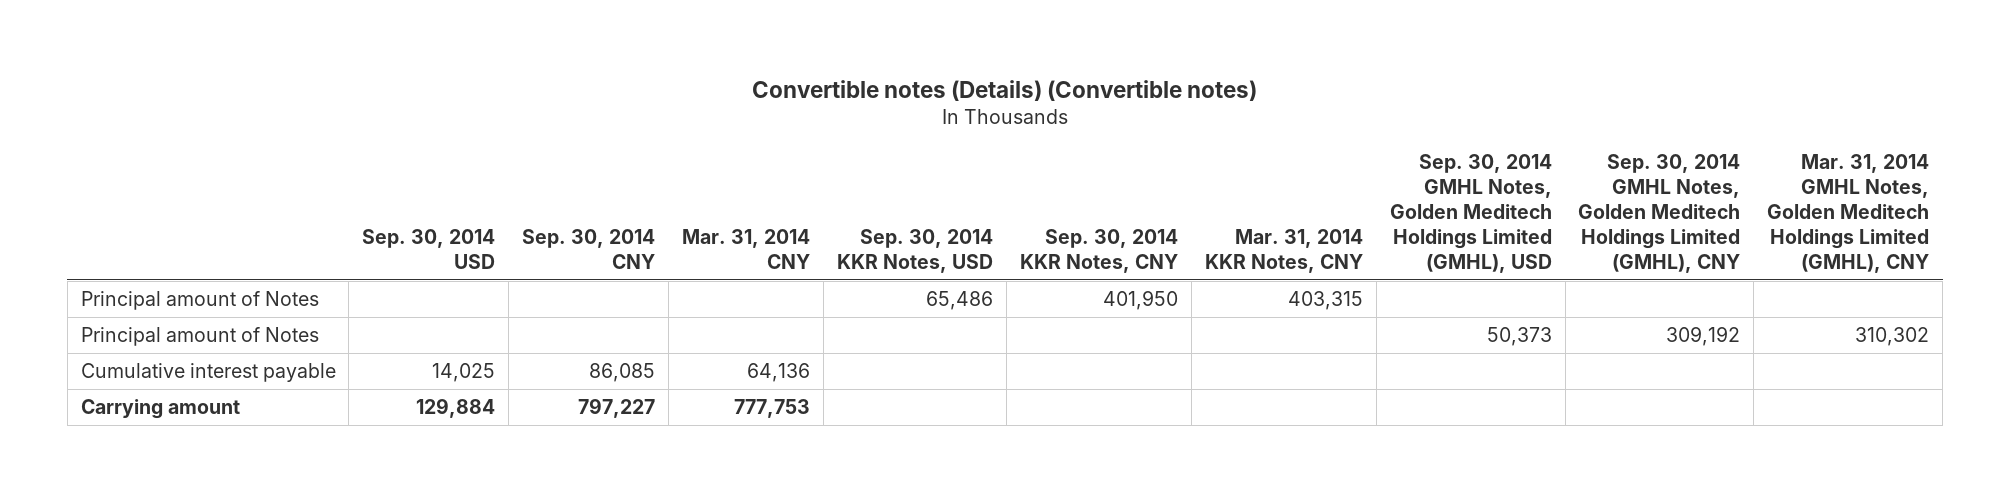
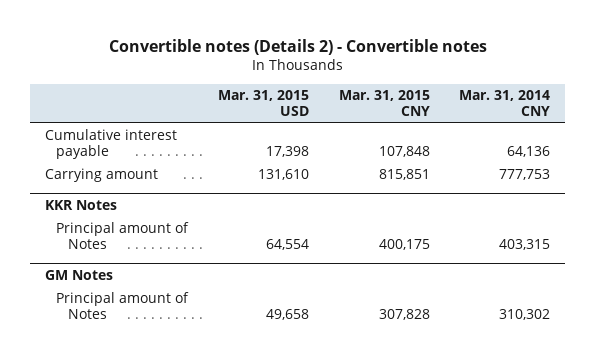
[751,79,1257,101] Convertible notes (Details) (Convertible notes) -> [108,38,487,55] Convertible notes (Details 2) - Convertible notes
[362,228,496,269] Sep. 30, 2014 USD -> none
[522,228,656,269] Sep. 30, 2014 CNY -> none
[836,228,993,273] Sep. 30, 2014 KKR Notes, USD -> none
[1019,228,1178,273] Sep. 30, 2014 KKR Notes, CNY -> none
[1204,228,1363,273] Mar. 31, 2014 KKR Notes, CNY -> none
[1389,153,1552,273] Sep. 30, 2014 GMHL Notes, Golden Meditech Holdings Limited (GMHL), USD -> none
[1578,153,1741,273] Sep. 30, 2014 GMHL Notes, Golden Meditech Holdings Limited (GMHL), CNY -> none
[1767,153,1930,273] Mar. 31, 2014 GMHL Notes, Golden Meditech Holdings Limited (GMHL), CNY -> none
none -> [218,90,310,117] Mar. 31, 2015 USD
none -> [338,90,430,117] Mar. 31, 2015 CNY
[80,291,319,311] Principal amount of Notes -> none
[80,327,319,347] Principal amount of Notes -> none
none -> [45,200,118,211] KKR Notes
none -> [56,222,190,250] Principal amount of Notes
none -> [45,270,114,281] GM Notes
none -> [56,292,190,320] Principal amount of Notes

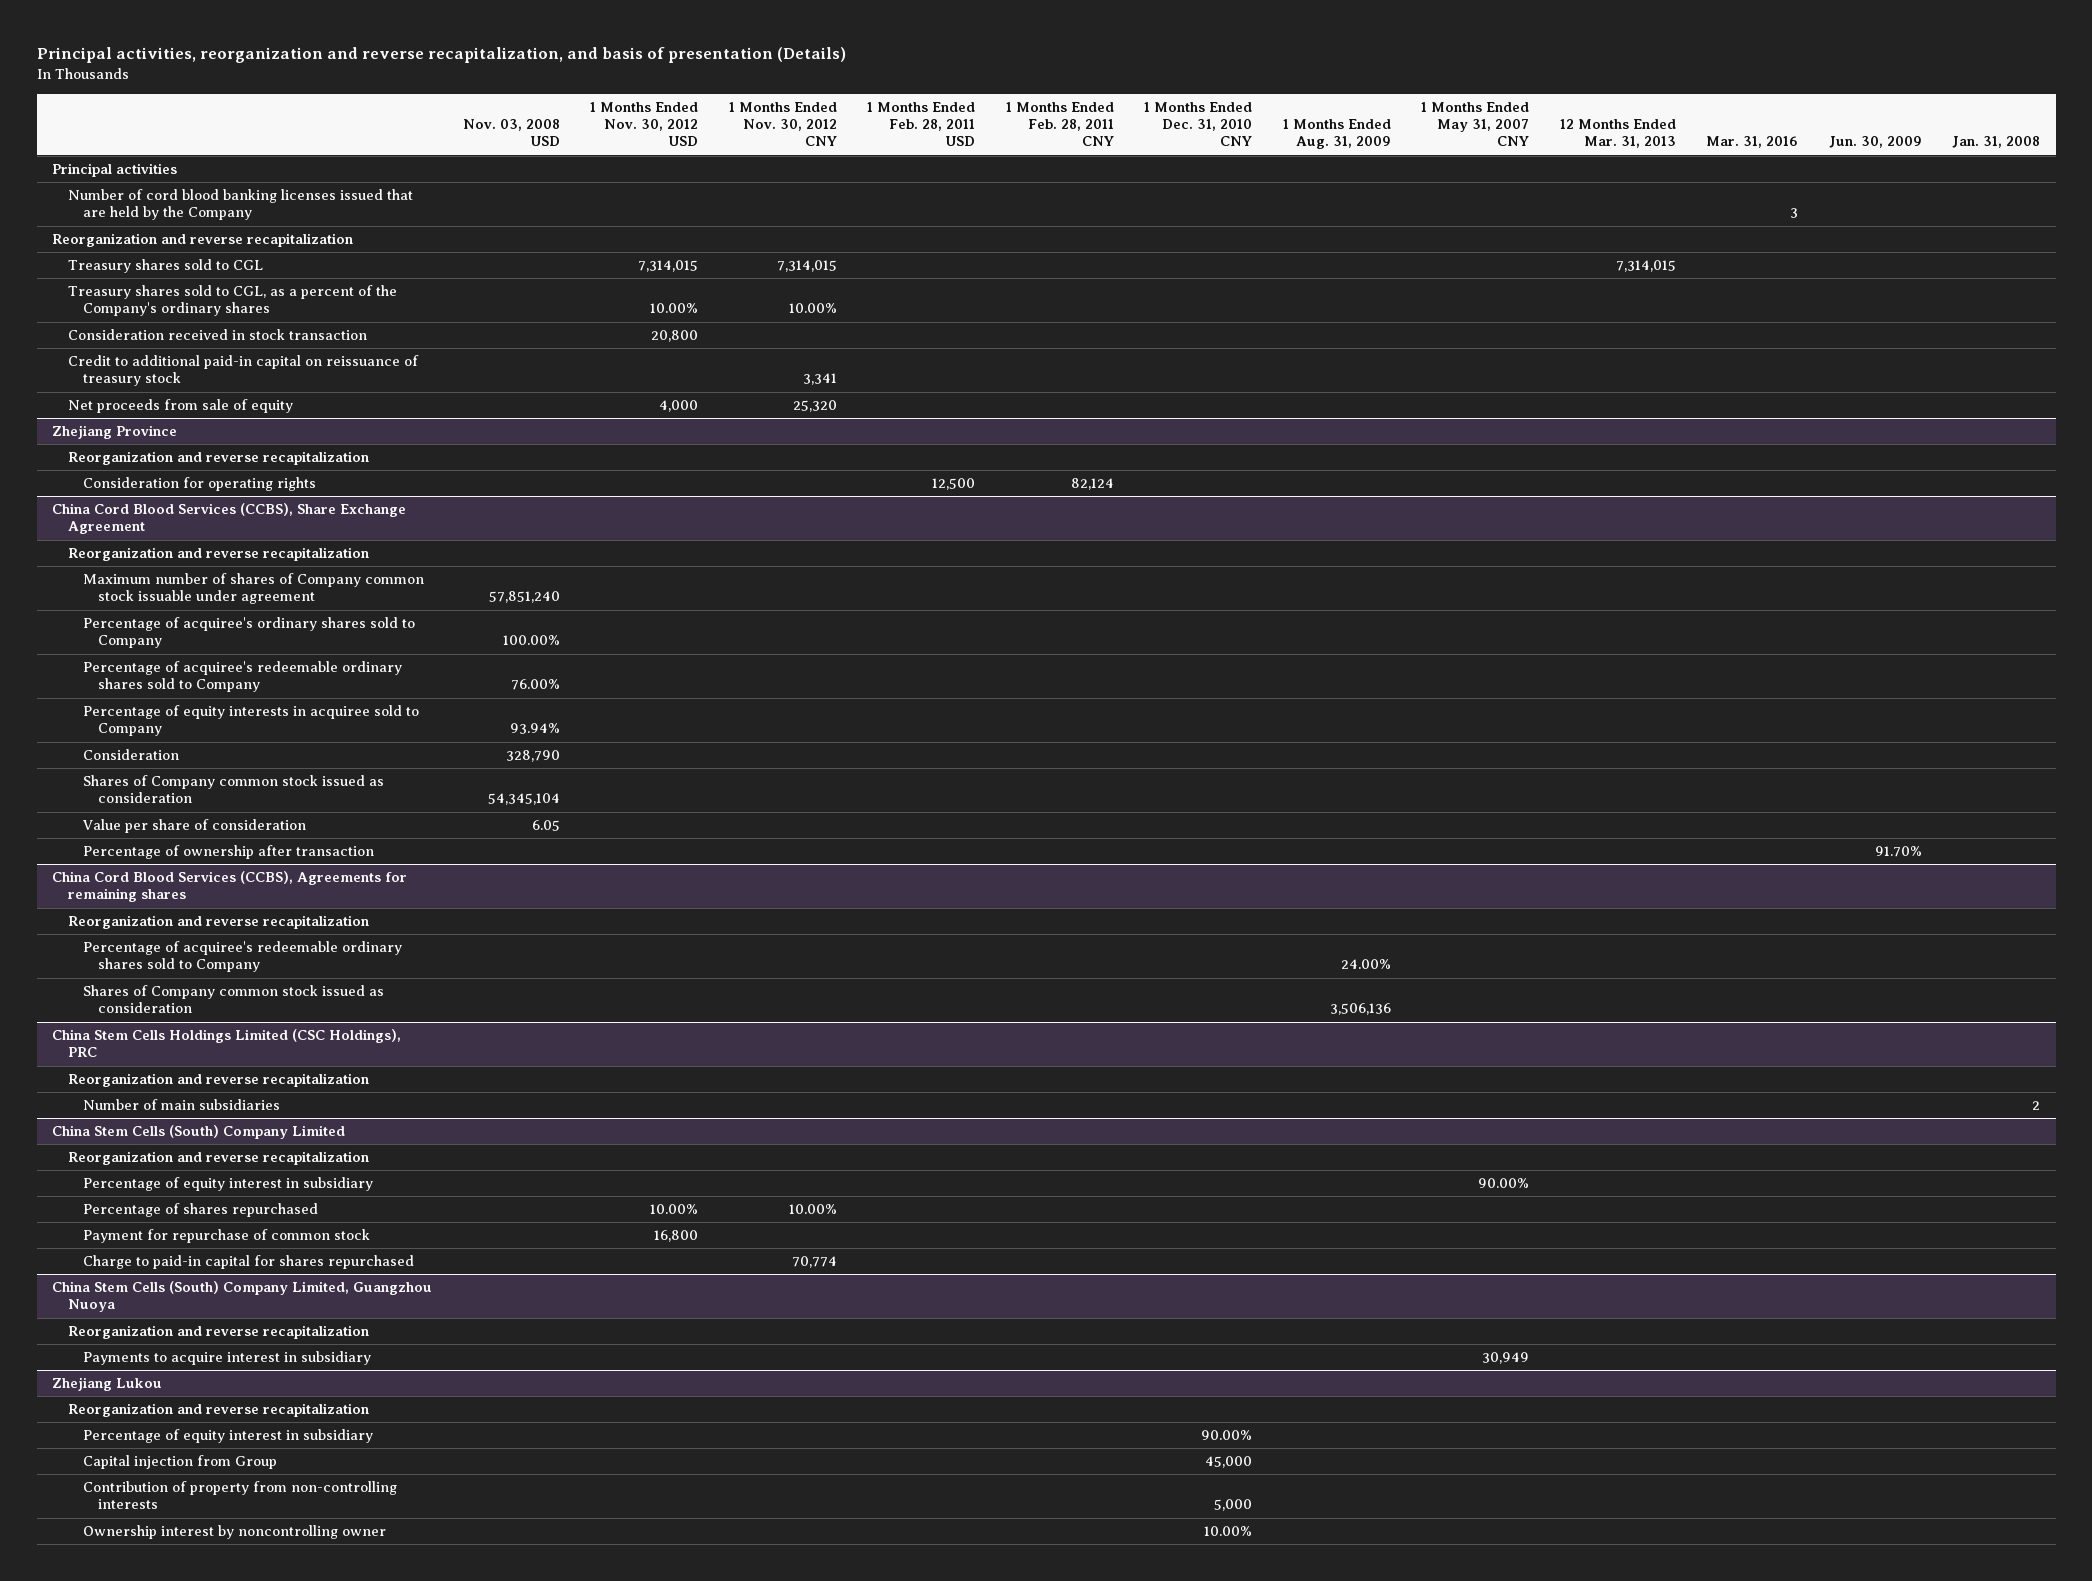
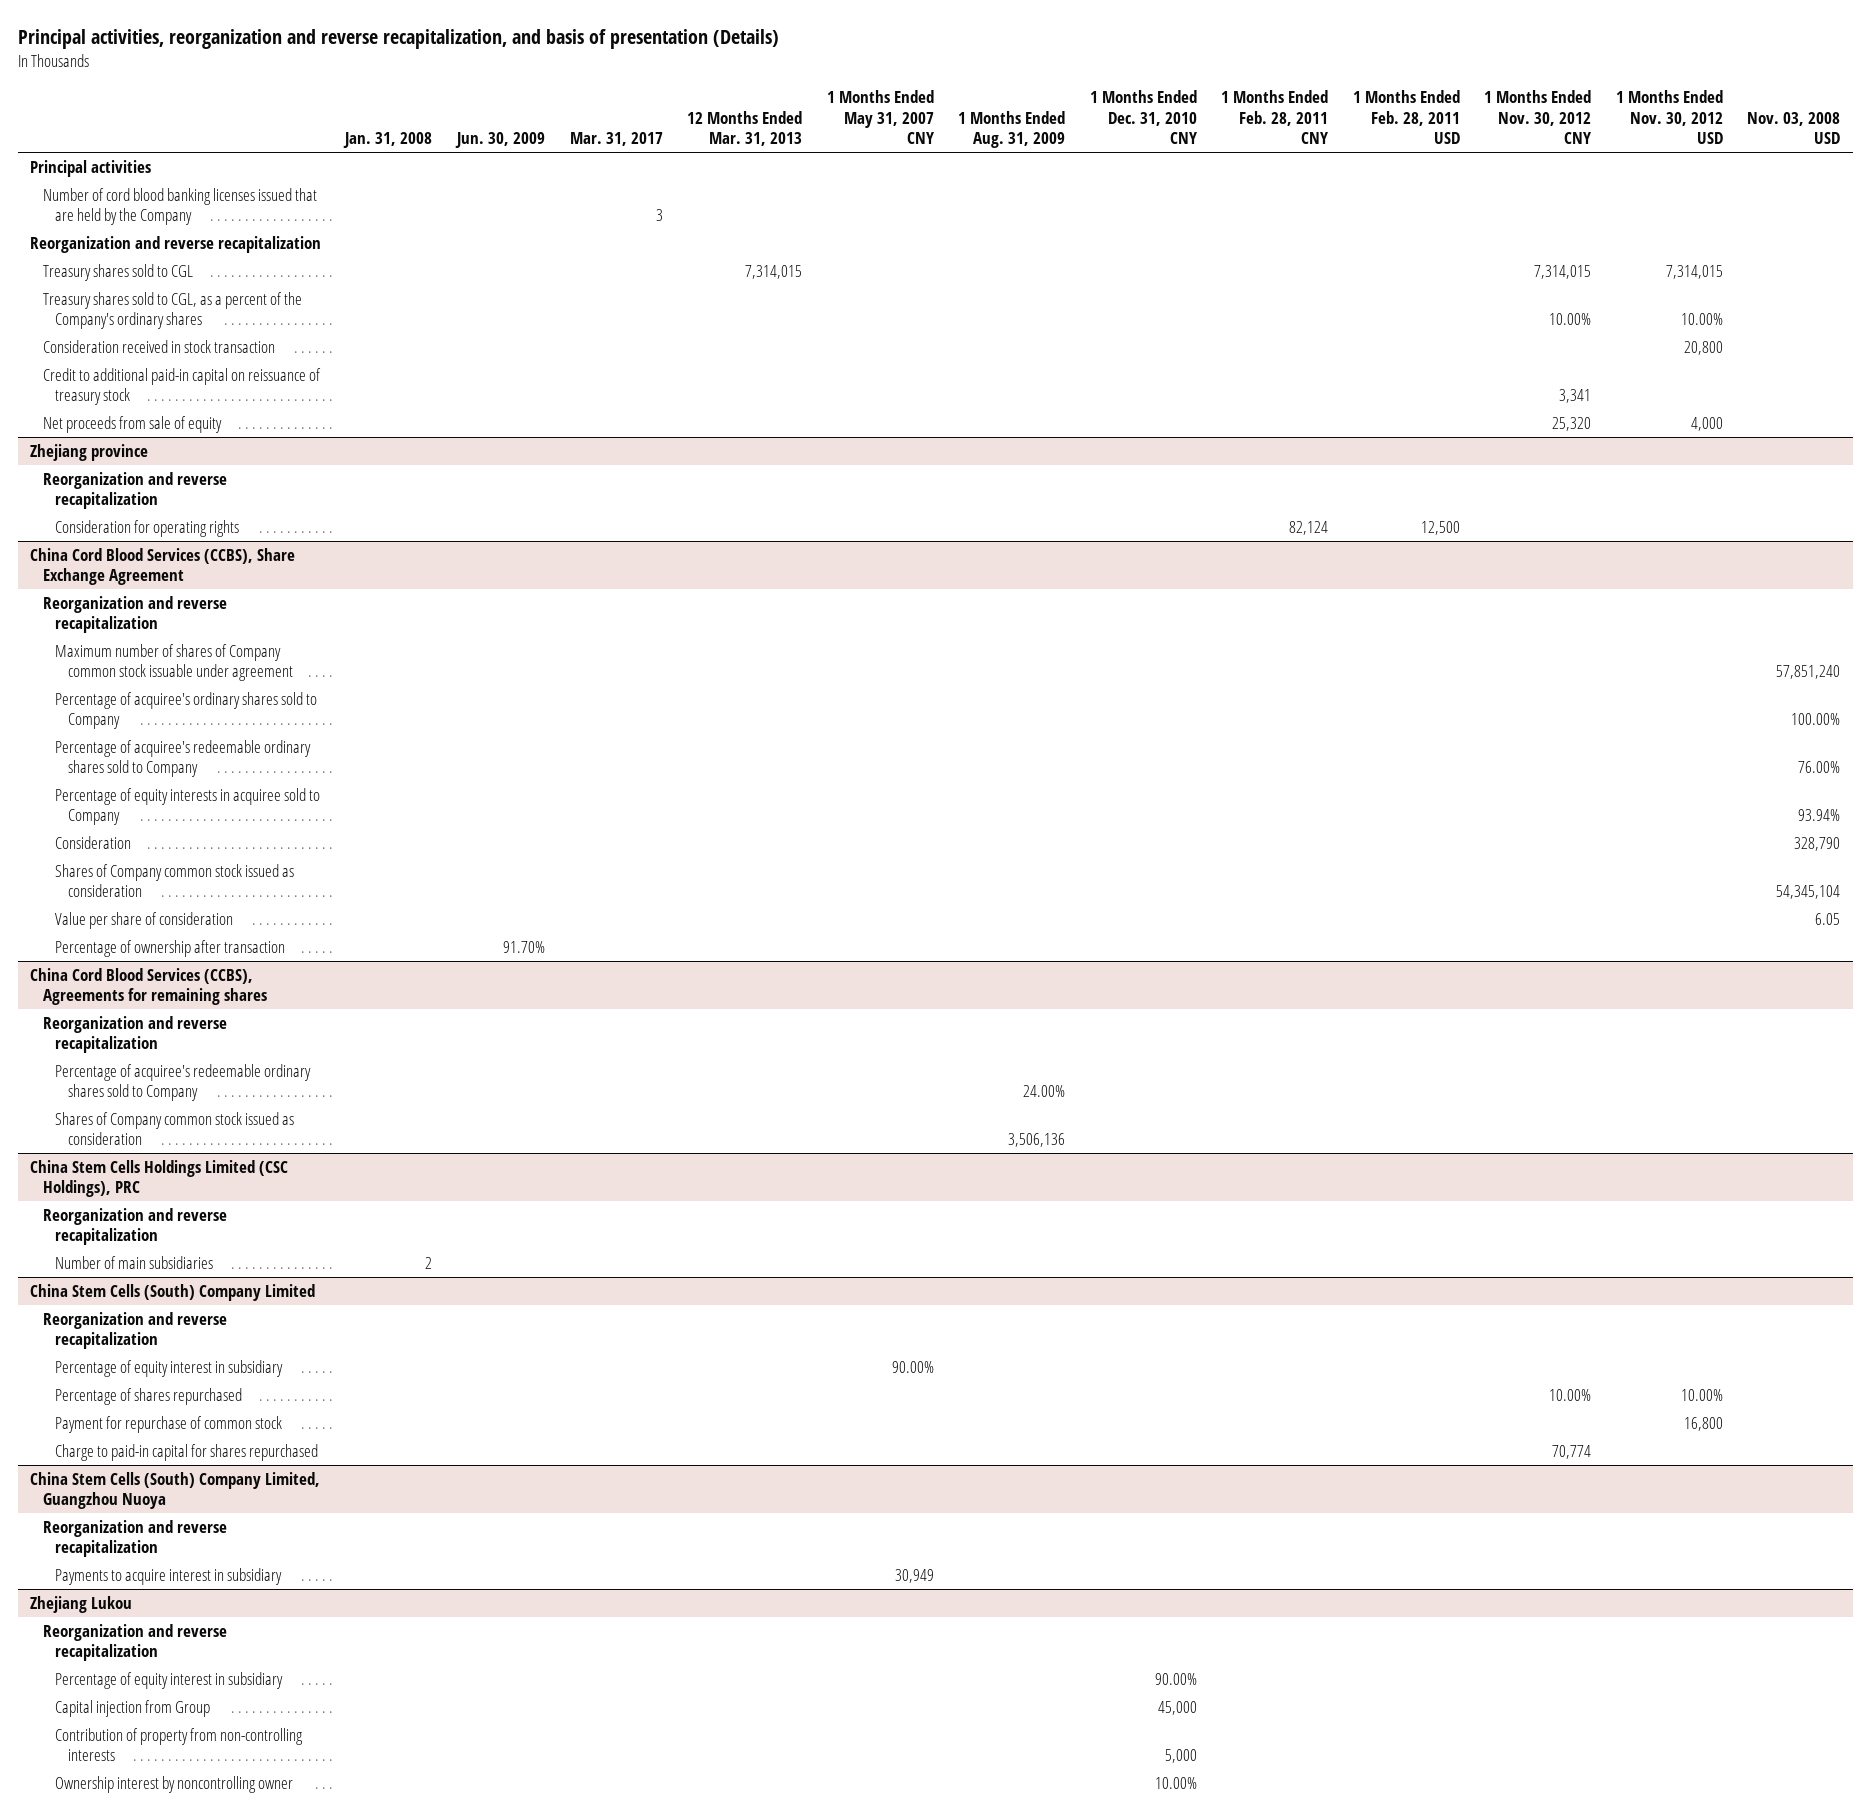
[1706,136,1799,149] Mar. 31, 2016 -> none
none -> [569,132,663,147] Mar. 31, 2017
[52,425,178,440] Zhejiang Province -> [29,443,148,461] Zhejiang province

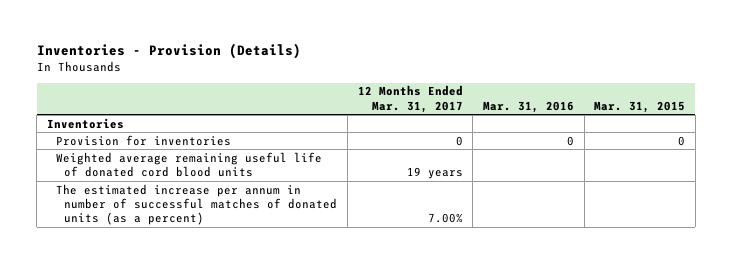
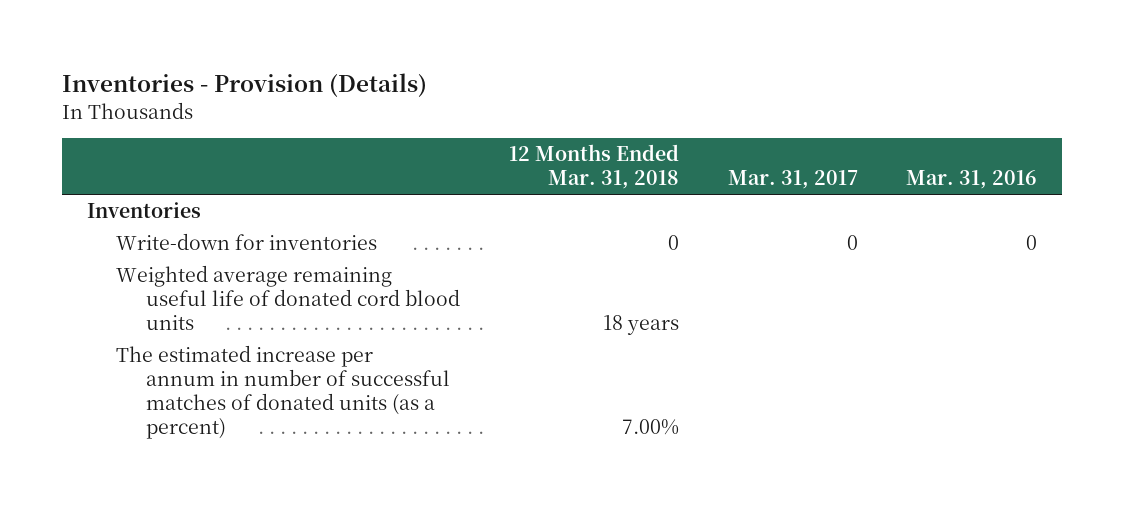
[357,85,463,113] 12 Months Ended Mar. 31, 2017 -> none
[594,100,686,113] Mar. 31, 2015 -> none
none -> [508,144,679,190] 12 Months Ended Mar. 31, 2018
none -> [727,170,858,190] Mar. 31, 2017
[55,134,231,146] Provision for inventories -> [116,233,378,251] Write-down for inventories

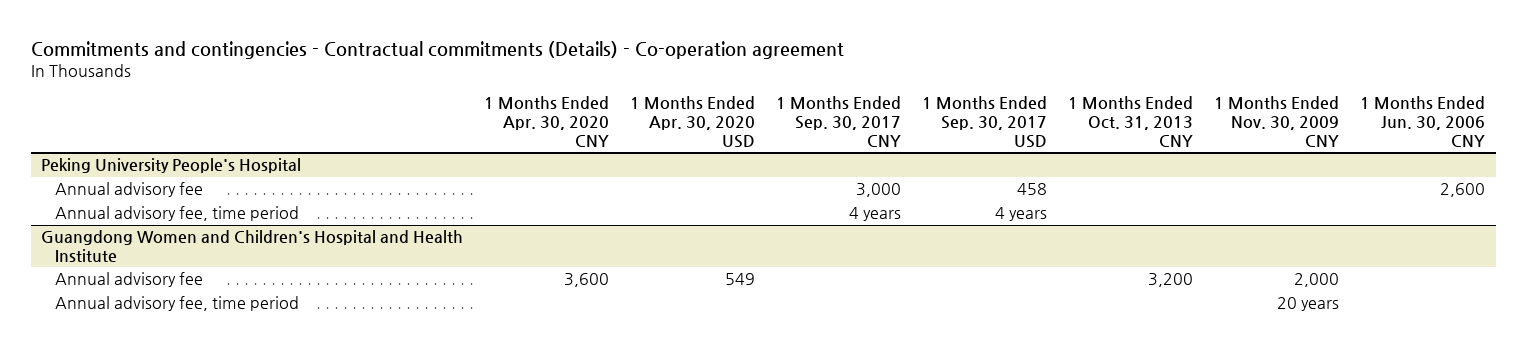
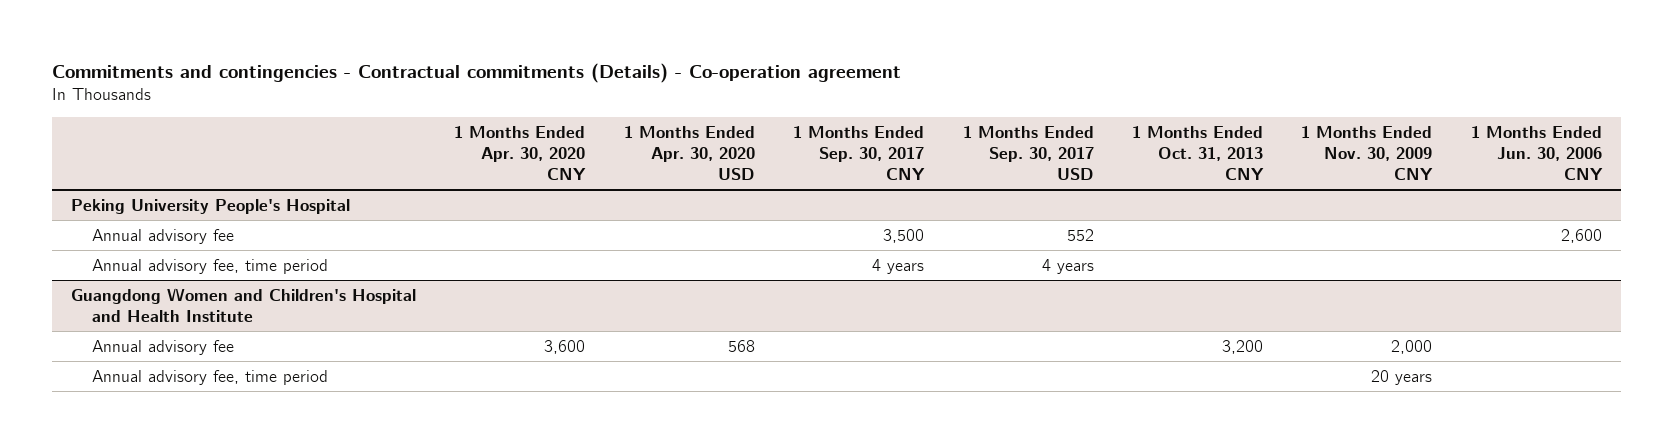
[856,183,902,198] 3,000 -> [883,228,925,243] 3,500
[1017,183,1048,196] 458 -> [1066,228,1094,241] 552
[725,273,756,286] 549 -> [727,339,755,352] 568

